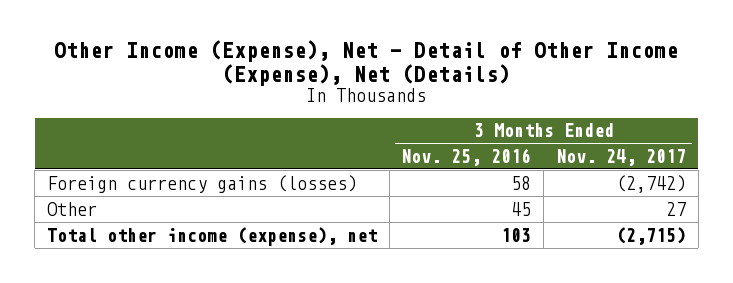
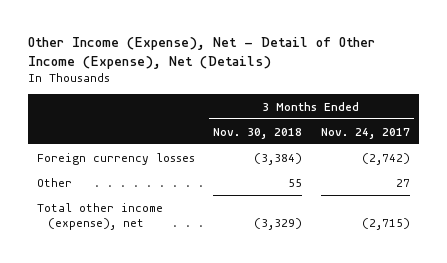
[401,147,532,166] Nov. 25, 2016 -> none
none -> [213,127,303,139] Nov. 30, 2018
[47,174,358,193] Foreign currency gains (losses) -> [36,152,195,165] Foreign currency losses

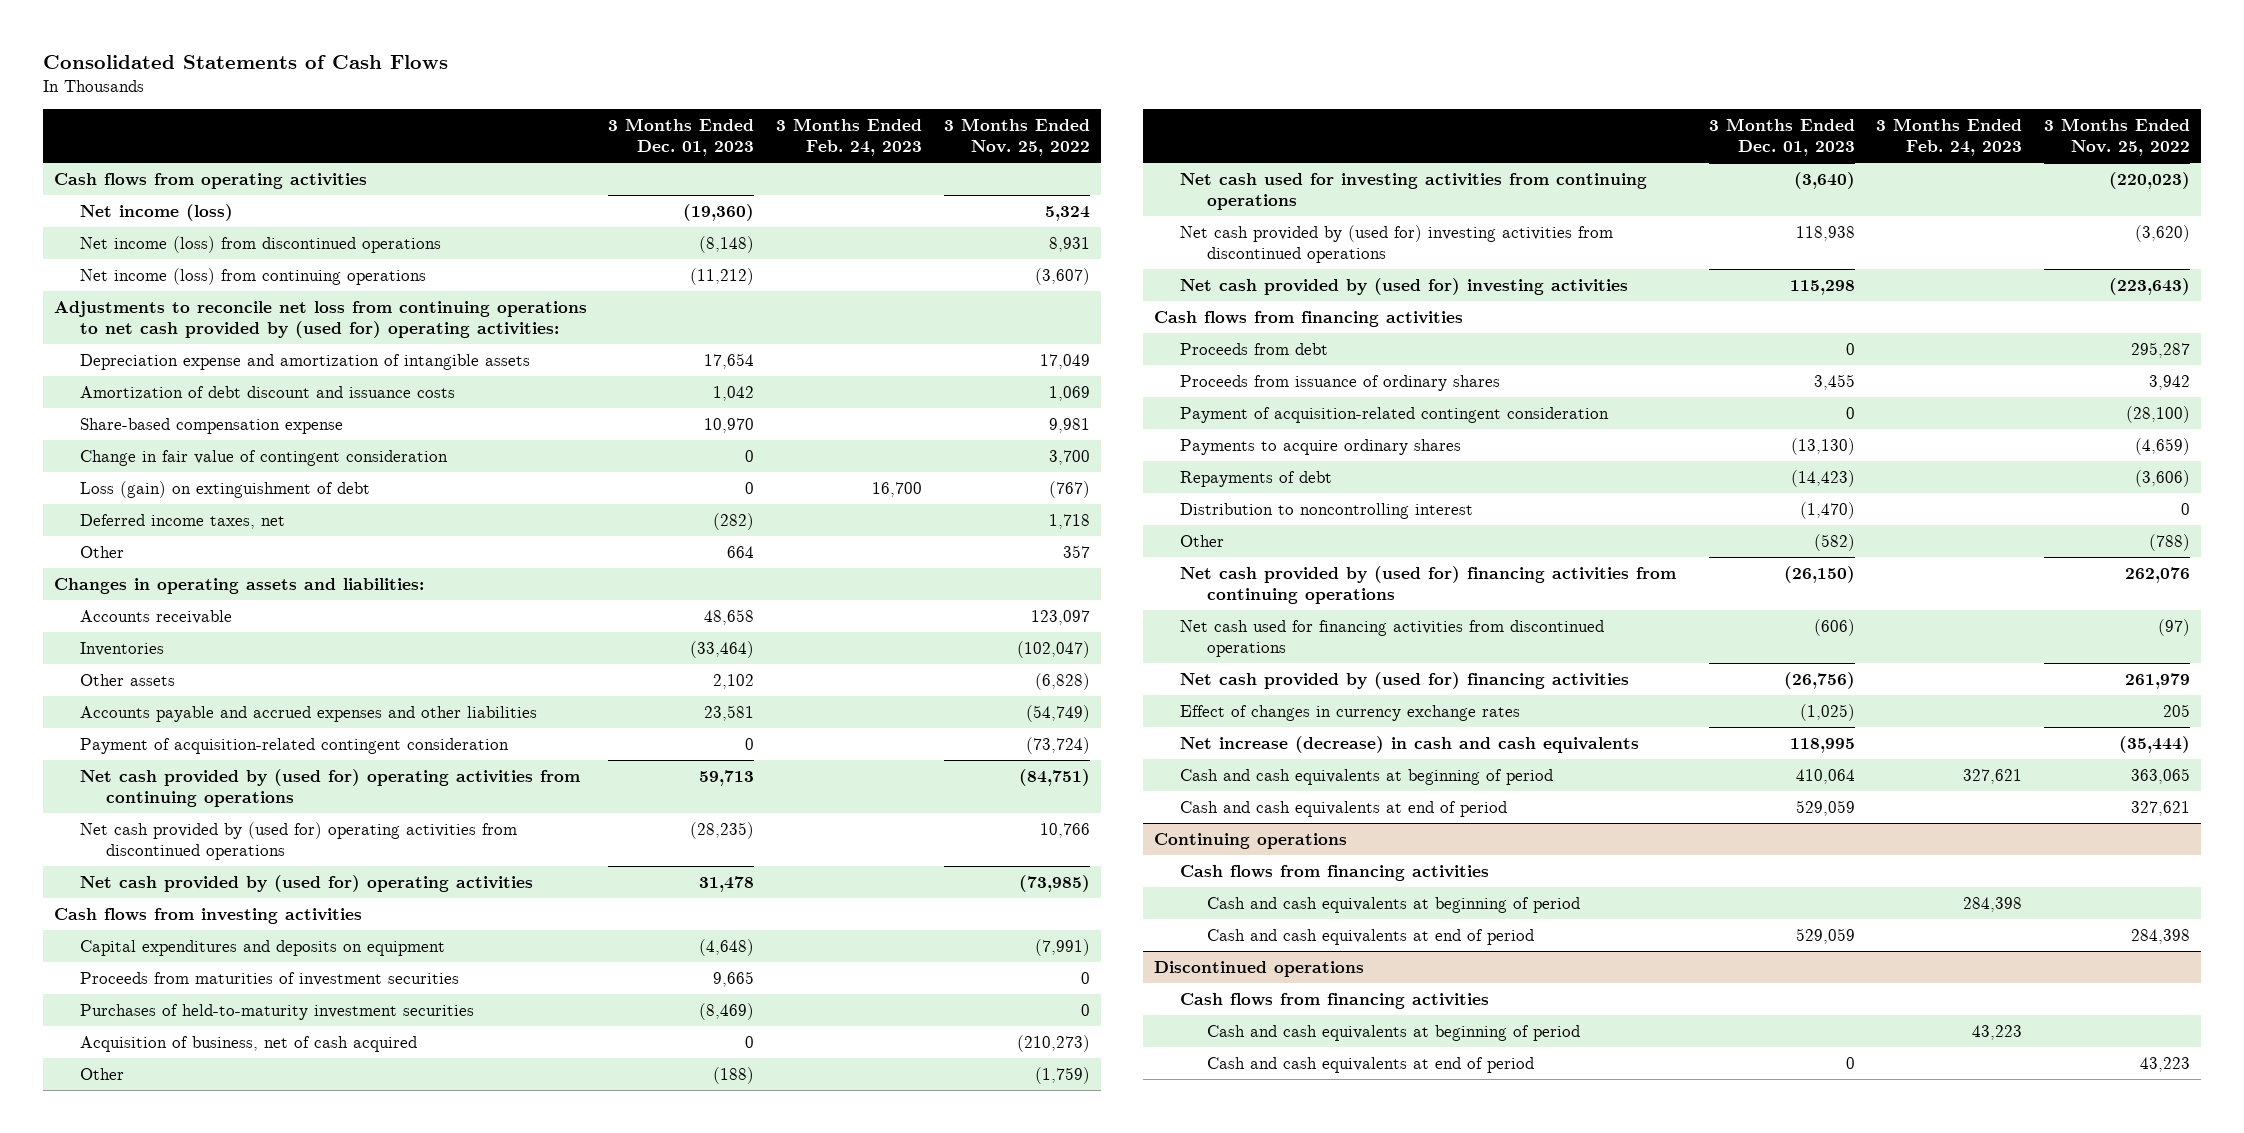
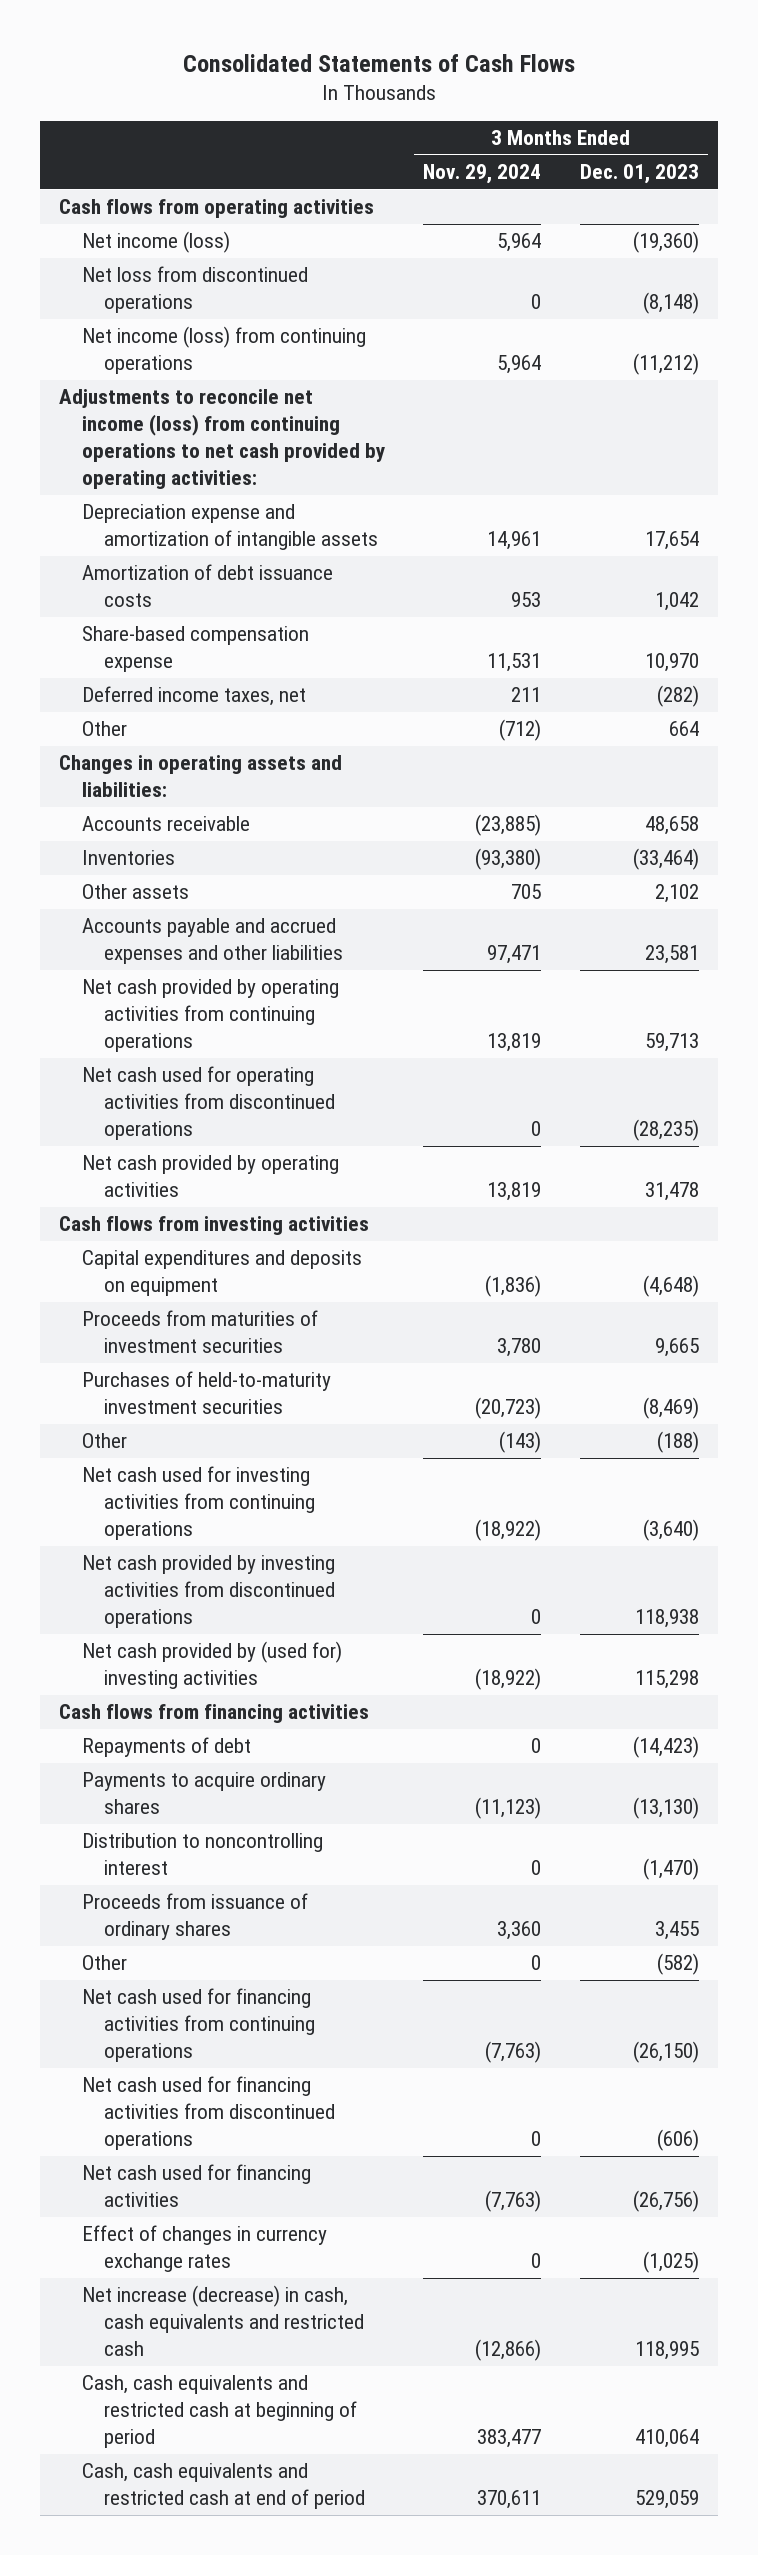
[775,118,922,157] 3 Months Ended Feb. 24, 2023 -> none
[943,118,1090,157] 3 Months Ended Nov. 25, 2022 -> none
none -> [423,164,542,185] Nov. 29, 2024
[80,236,442,254] Net income (loss) from discontinued operations -> [81,266,308,314] Net loss from discontinued operations
[53,301,587,338] Adjustments to reconcile net loss from continuing operations to net cash provided by (used for) operating activities: -> [59,389,385,490] Adjustments to reconcile net income (loss) from continuing operations to net cash provided by operating activities:
[80,386,456,399] Amortization of debt discount and issuance costs -> [81,564,333,608] Amortization of debt issuance costs
[80,450,449,467] Change in fair value of contingent consideration -> none
[80,481,371,499] Loss (gain) on extinguishment of debt -> none
[80,738,510,755] Payment of acquisition-related contingent consideration -> none
[80,769,581,807] Net cash provided by (used for) operating activities from continuing operations -> [81,979,339,1053] Net cash provided by operating activities from continuing operations
[80,822,518,860] Net cash provided by (used for) operating activities from discontinued operations -> [81,1066,336,1141] Net cash used for operating activities from discontinued operations
[80,875,534,893] Net cash provided by (used for) operating activities -> [81,1155,339,1198] Net cash provided by operating activities
[80,1036,418,1053] Acquisition of business, net of cash acquired -> none
[1180,225,1614,263] Net cash provided by (used for) investing activities from discontinued operations -> [81,1555,336,1629] Net cash provided by investing activities from discontinued operations
[1180,343,1329,356] Proceeds from debt -> none
[1180,407,1610,424] Payment of acquisition-related contingent consideration -> none
[1180,439,1462,456] Payments to acquire ordinary shares -> [81,1772,326,1815] Payments to acquire ordinary shares
[1180,375,1501,392] Proceeds from issuance of ordinary shares -> [81,1893,308,1941] Proceeds from issuance of ordinary shares
[1180,566,1677,604] Net cash provided by (used for) financing activities from continuing operations -> [81,1988,316,2063] Net cash used for financing activities from continuing operations
[1180,672,1630,690] Net cash provided by (used for) financing activities -> [81,2164,311,2208] Net cash used for financing activities
[1153,833,1347,850] Continuing operations -> none
[1180,865,1490,882] Cash flows from financing activities -> none
[1206,897,1580,914] Cash and cash equivalents at beginning of period -> none
[1206,929,1534,946] Cash and cash equivalents at end of period -> none
[1153,961,1364,978] Discontinued operations -> none
[1180,993,1490,1010] Cash flows from financing activities -> none
[1206,1025,1580,1042] Cash and cash equivalents at beginning of period -> none
[1206,1057,1534,1074] Cash and cash equivalents at end of period -> none
[1180,736,1640,754] Net increase (decrease) in cash and cash equivalents -> [81,2285,365,2357] Net increase (decrease) in cash, cash equivalents and restricted cash
[1180,769,1554,786] Cash and cash equivalents at beginning of period -> [81,2375,358,2449] Cash, cash equivalents and restricted cash at beginning of period
[1180,801,1508,818] Cash and cash equivalents at end of period -> [81,2463,366,2510] Cash, cash equivalents and restricted cash at end of period

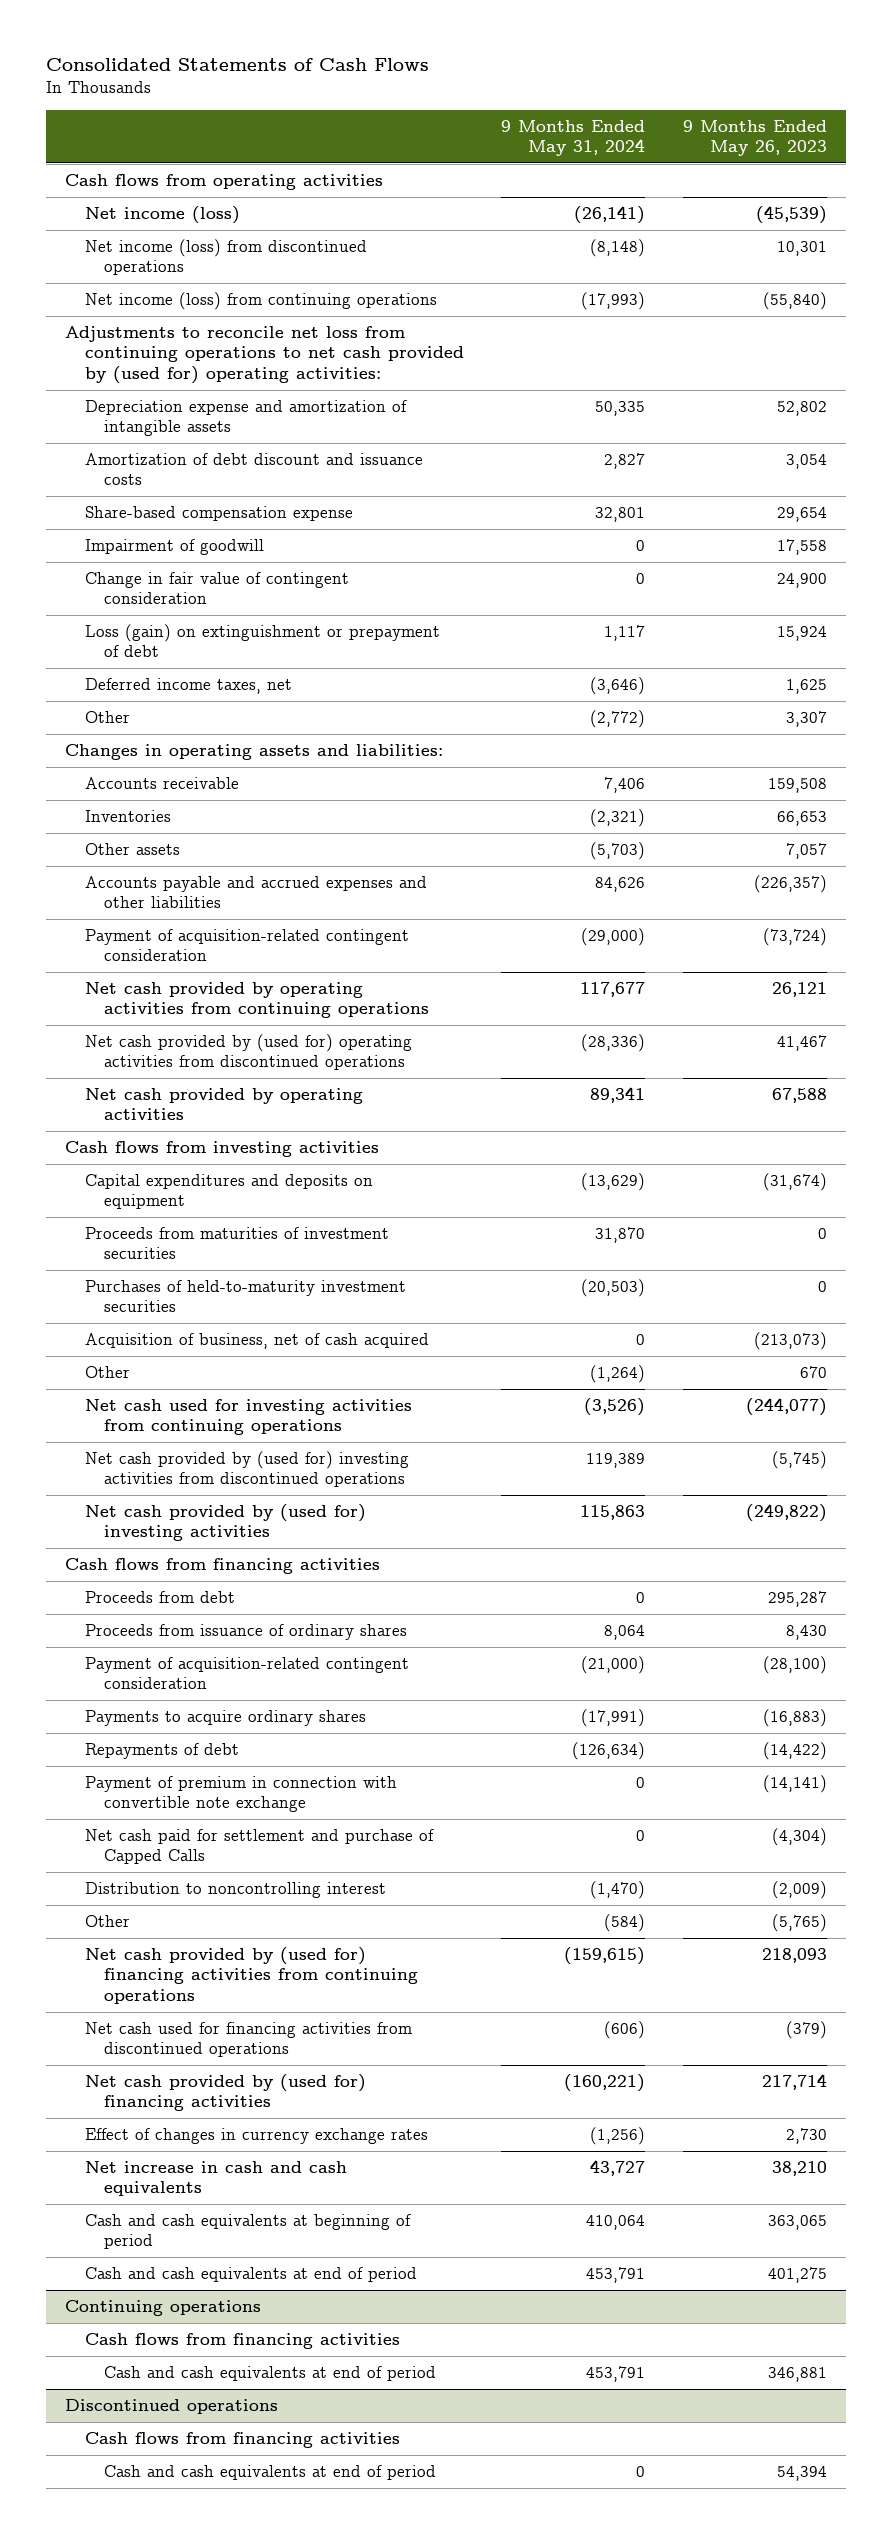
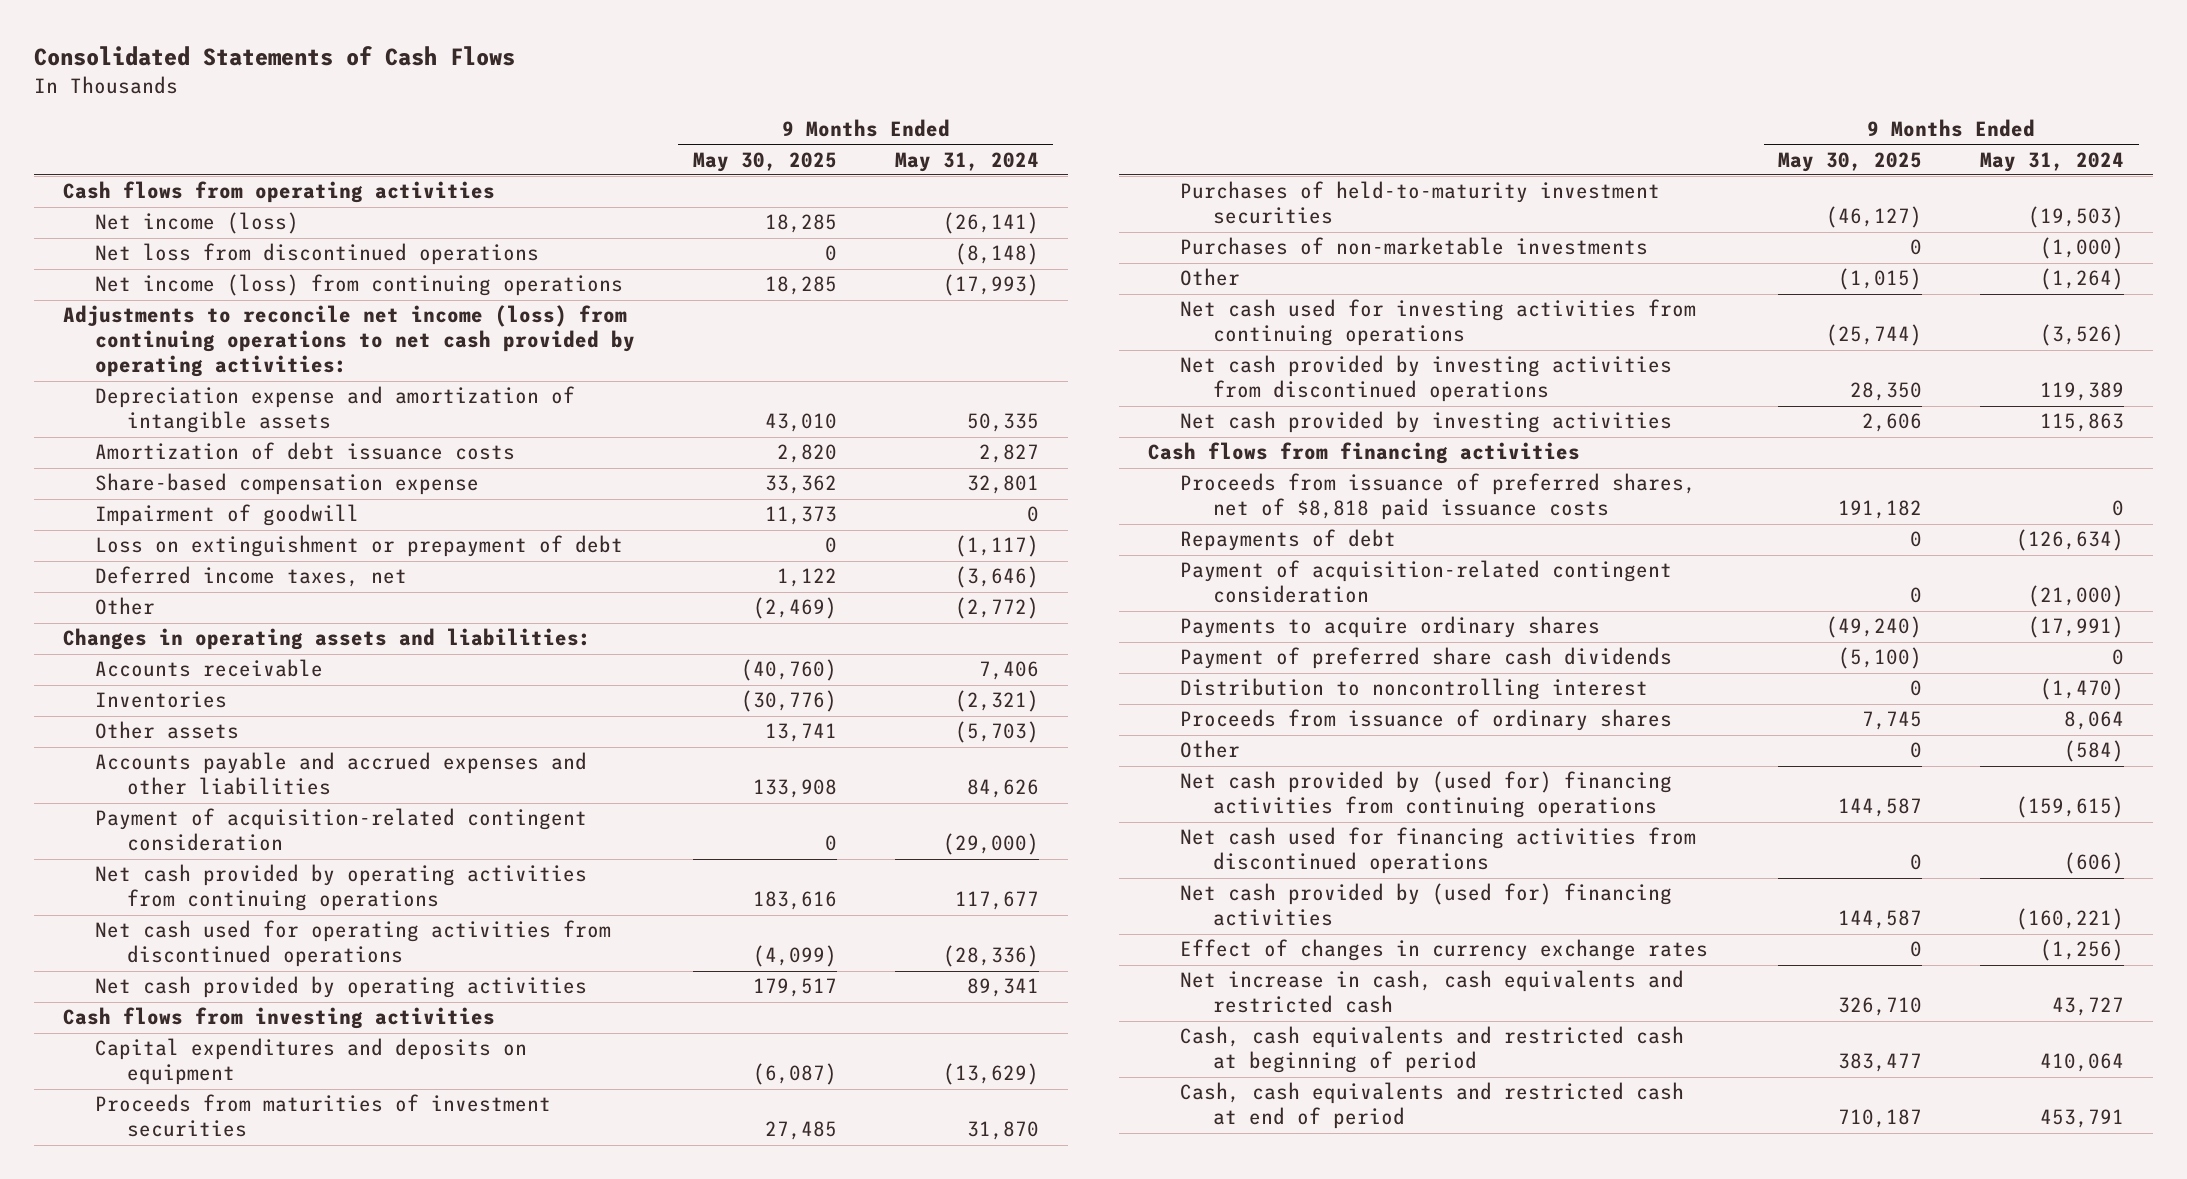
[683,119,828,157] 9 Months Ended May 26, 2023 -> none
none -> [692,151,837,172] May 30, 2025
[84,238,367,276] Net income (loss) from discontinued operations -> [94,243,539,266] Net loss from discontinued operations
[65,325,464,385] Adjustments to reconcile net loss from continuing operations to net cash provided by (used for) operating activities: -> [62,305,635,378] Adjustments to reconcile net income (loss) from continuing operations to net cash provided by operating activities:
[84,452,423,486] Amortization of debt discount and issuance costs -> [94,442,515,461] Amortization of debt issuance costs
[84,571,349,605] Change in fair value of contingent consideration -> none
[84,623,440,658] Loss (gain) on extinguishment or prepayment of debt -> [94,535,623,558] Loss on extinguishment or prepayment of debt
[604,624,646,641] 1,117 -> [954,535,1039,558] (1,117)
[84,1033,412,1071] Net cash provided by (used for) operating activities from discontinued operations -> [94,920,611,968] Net cash used for operating activities from discontinued operations
[84,1332,429,1349] Acquisition of business, net of cash acquired -> none
[581,1278,646,1297] (20,503) -> [2028,206,2125,229] (19,503)
none -> [1180,237,1649,256] Purchases of non-marketable investments
[84,1450,409,1488] Net cash provided by (used for) investing activities from discontinued operations -> [1180,355,1673,403] Net cash provided by investing activities from discontinued operations
[84,1503,366,1542] Net cash provided by (used for) investing activities -> [1180,411,1673,434] Net cash provided by investing activities
[84,1590,235,1603] Proceeds from debt -> none
none -> [1180,473,1697,521] Proceeds from issuance of preferred shares, net of $8,818 paid issuance costs
[84,1742,239,1759] Repayments of debt -> [1180,529,1397,552] Repayments of debt
[84,1775,397,1813] Payment of premium in connection with convertible note exchange -> none
[84,1828,434,1865] Net cash paid for settlement and purchase of Capped Calls -> none
none -> [1180,647,1673,670] Payment of preferred share cash dividends
[84,1623,407,1640] Proceeds from issuance of ordinary shares -> [1180,709,1673,732] Proceeds from issuance of ordinary shares
[65,2299,262,2316] Continuing operations -> none
[84,2332,400,2349] Cash flows from financing activities -> none
[104,2365,437,2381] Cash and cash equivalents at end of period -> none
[65,2398,279,2414] Discontinued operations -> none
[84,2431,400,2448] Cash flows from financing activities -> none
[104,2464,437,2480] Cash and cash equivalents at end of period -> none
[84,2160,347,2197] Net increase in cash and cash equivalents -> [1180,970,1685,1014] Net increase in cash, cash equivalents and restricted cash
[84,2213,411,2250] Cash and cash equivalents at beginning of period -> [1180,1026,1685,1074] Cash, cash equivalents and restricted cash at beginning of period
[84,2266,417,2282] Cash and cash equivalents at end of period -> [1180,1082,1685,1130] Cash, cash equivalents and restricted cash at end of period

